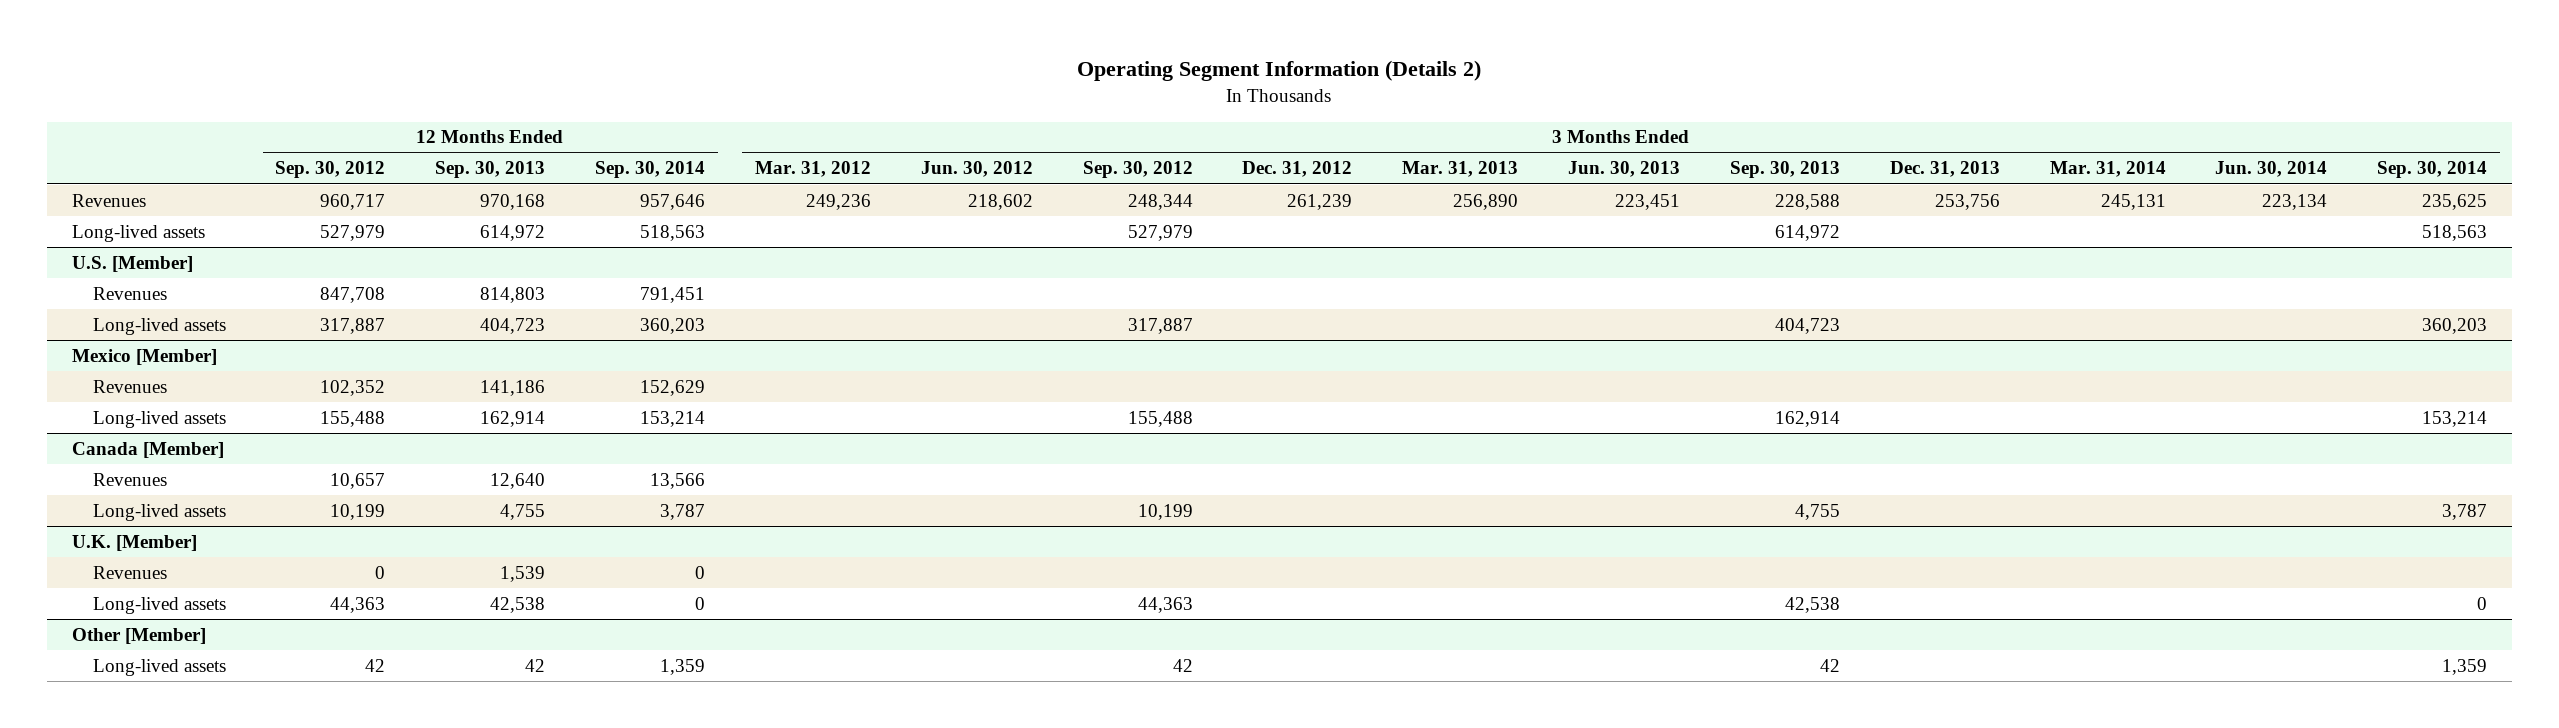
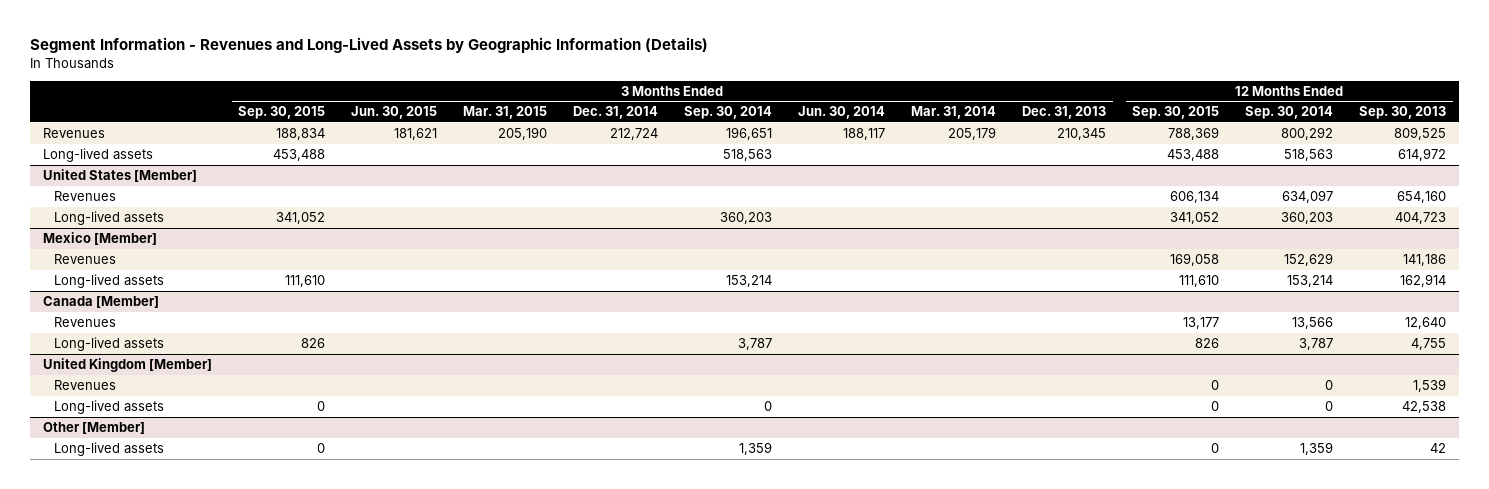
[1077,60,1482,82] Operating Segment Information (Details 2) -> [30,37,709,54] Segment Information - Revenues and Long-Lived Assets by Geographic Information (Details)
[275,161,386,179] Sep. 30, 2012 -> none
[754,161,871,178] Mar. 31, 2012 -> none
[920,161,1033,178] Jun. 30, 2012 -> none
[1082,161,1193,179] Sep. 30, 2012 -> none
[1242,161,1353,178] Dec. 31, 2012 -> none
[1402,161,1519,178] Mar. 31, 2013 -> none
[1568,161,1681,178] Jun. 30, 2013 -> none
[1729,161,1840,179] Sep. 30, 2013 -> none
none -> [238,106,326,120] Sep. 30, 2015
none -> [351,106,438,120] Jun. 30, 2015
none -> [463,106,548,120] Mar. 31, 2015
none -> [573,106,659,120] Dec. 31, 2014
none -> [1132,106,1220,120] Sep. 30, 2015
[480,193,546,210] 970,168 -> [1394,127,1447,141] 809,525
[640,193,706,210] 957,646 -> [1281,127,1334,141] 800,292
[1934,193,2000,210] 253,756 -> [1057,128,1107,141] 210,345
[2100,193,2166,210] 245,131 -> [948,127,997,141] 205,179
[2262,193,2328,210] 223,134 -> [843,128,886,141] 188,117
[2422,193,2488,210] 235,625 -> [726,127,773,141] 196,651
[71,255,193,272] U.S. [Member] -> [43,169,198,183] United States [Member]
[480,286,546,303] 814,803 -> [1397,191,1447,204] 654,160
[640,286,706,303] 791,451 -> [1282,190,1334,204] 634,097
[71,534,197,551] U.K. [Member] -> [43,358,213,373] United Kingdom [Member]

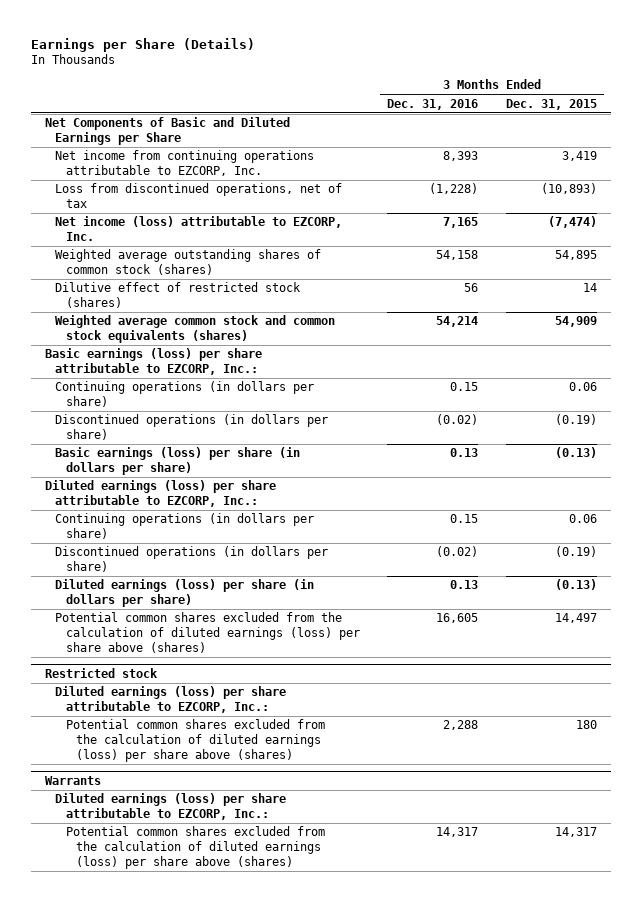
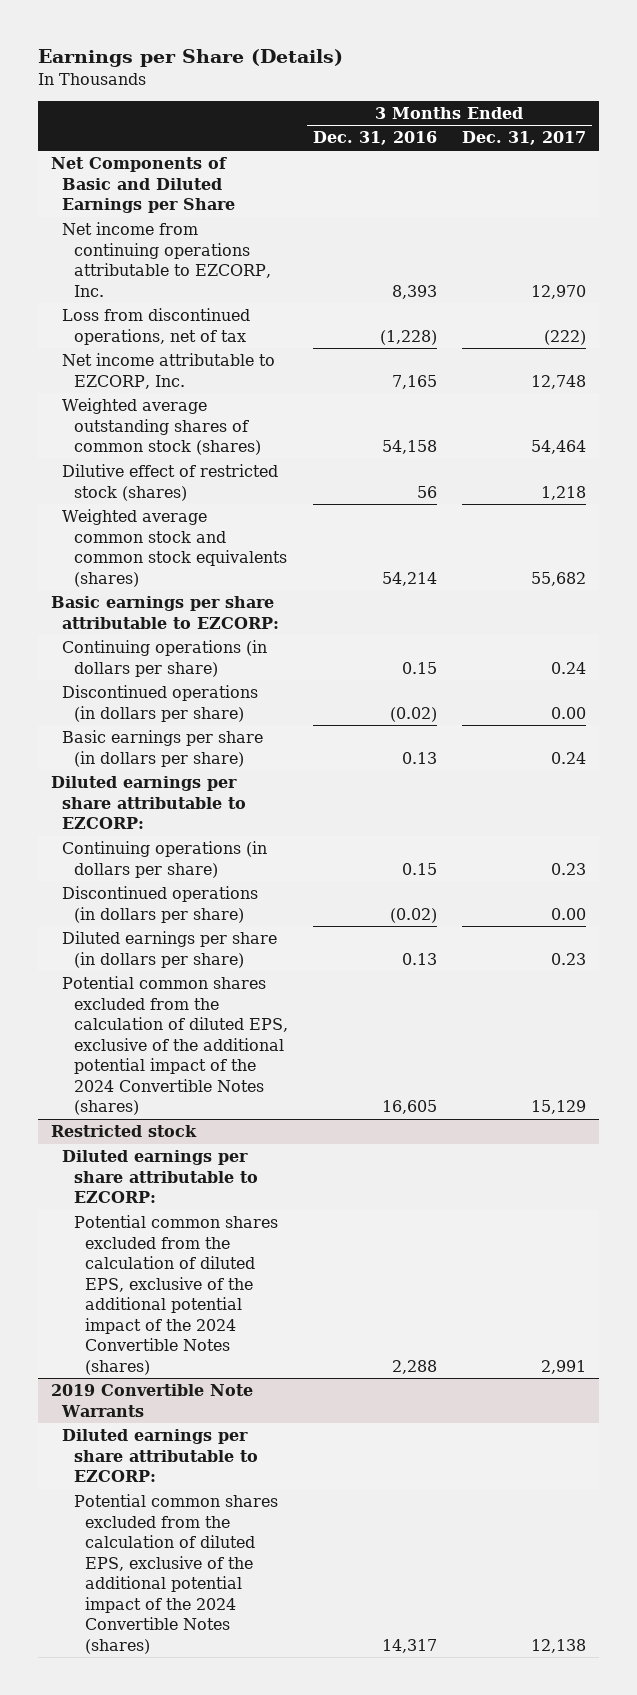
[505,98,597,110] Dec. 31, 2015 -> none
none -> [462,131,587,146] Dec. 31, 2017
[55,216,343,241] Net income (loss) attributable to EZCORP, Inc. -> [62,353,276,389] Net income attributable to EZCORP, Inc.
[45,348,263,375] Basic earnings (loss) per share attributable to EZCORP, Inc.: -> [51,596,280,629] Basic earnings per share attributable to EZCORP:
[55,447,301,475] Basic earnings (loss) per share (in dollars per share) -> [62,730,264,767] Basic earnings per share (in dollars per share)
[45,480,277,507] Diluted earnings (loss) per share attributable to EZCORP, Inc.: -> [51,776,247,830] Diluted earnings per share attributable to EZCORP:
[55,579,315,607] Diluted earnings (loss) per share (in dollars per share) -> [62,931,278,968] Diluted earnings per share (in dollars per share)
[55,612,360,653] Potential common shares excluded from the calculation of diluted earnings (loss) per share above (shares) -> [62,976,288,1116] Potential common shares excluded from the calculation of diluted EPS, exclusive of the additional potential impact of the 2024 Convertible Notes (shares)
[55,686,287,713] Diluted earnings (loss) per share attributable to EZCORP, Inc.: -> [62,1150,258,1204] Diluted earnings per share attributable to EZCORP:
[65,719,325,762] Potential common shares excluded from the calculation of diluted earnings (loss) per share above (shares) -> [73,1215,278,1375] Potential common shares excluded from the calculation of diluted EPS, exclusive of the additional potential impact of the 2024 Convertible Notes (shares)
[45,775,102,785] Warrants -> [51,1384,254,1417] 2019 Convertible Note Warrants
[55,793,287,820] Diluted earnings (loss) per share attributable to EZCORP, Inc.: -> [62,1429,258,1483] Diluted earnings per share attributable to EZCORP:
[65,826,325,869] Potential common shares excluded from the calculation of diluted earnings (loss) per share above (shares) -> [73,1494,278,1654] Potential common shares excluded from the calculation of diluted EPS, exclusive of the additional potential impact of the 2024 Convertible Notes (shares)

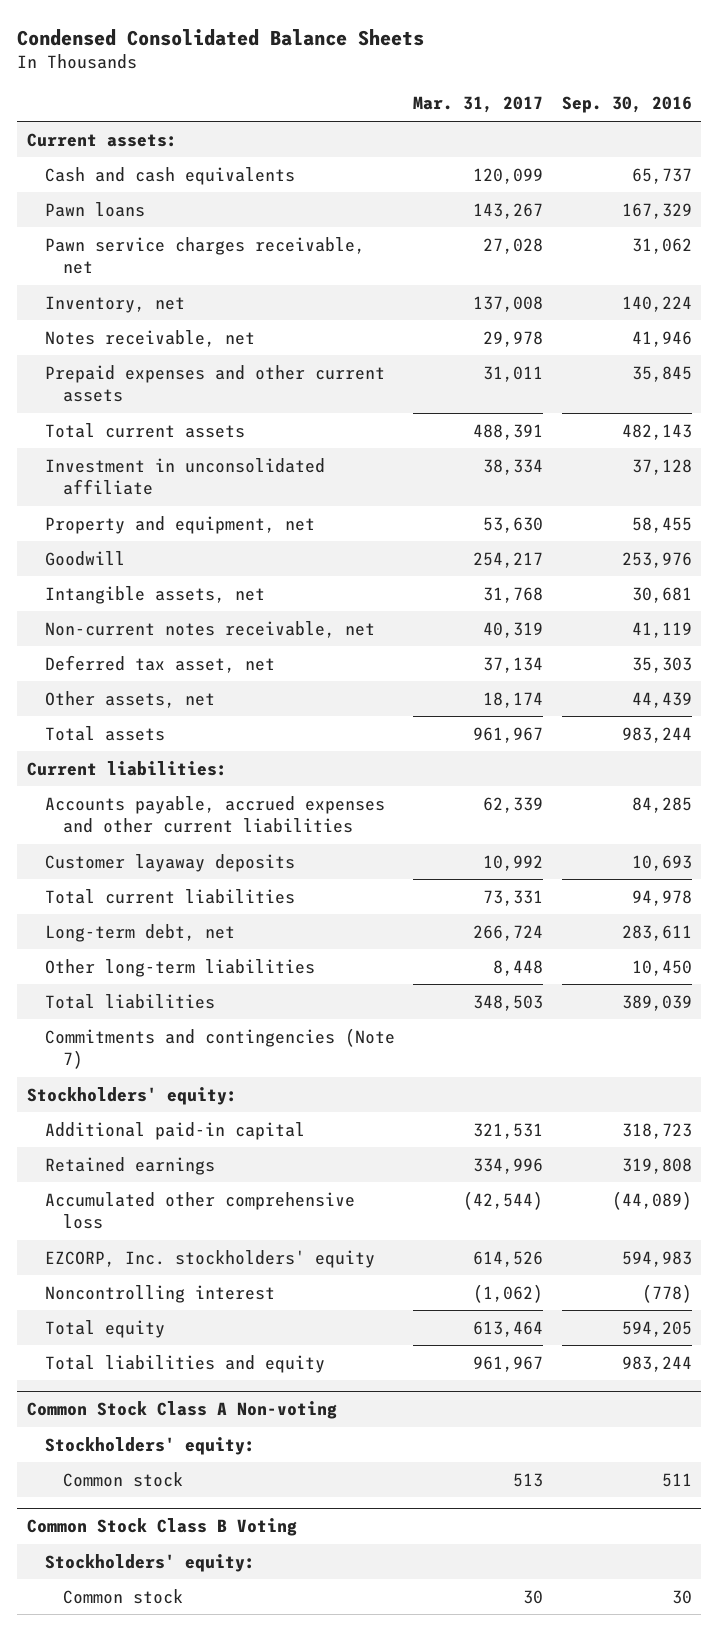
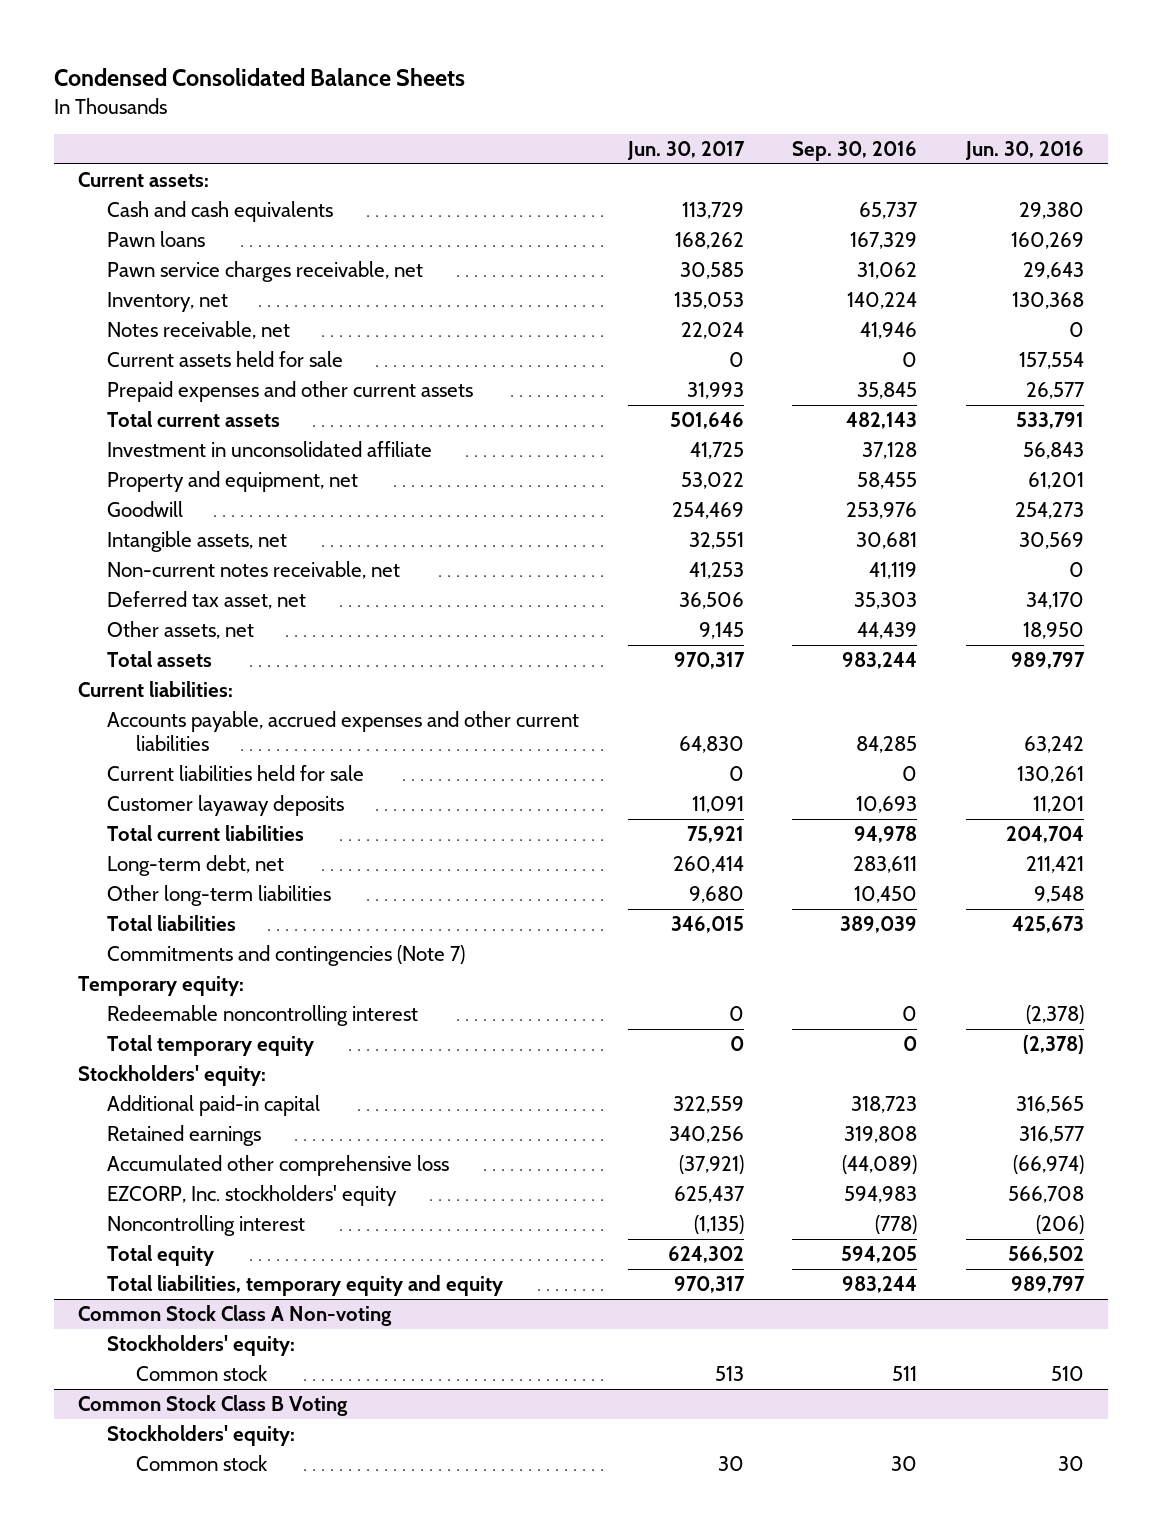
[413,96,544,114] Mar. 31, 2017 -> none
none -> [626,141,745,161] Jun. 30, 2017
none -> [965,141,1085,161] Jun. 30, 2016
none -> [107,351,344,368] Current assets held for sale
none -> [107,765,365,782] Current liabilities held for sale
none -> [78,976,245,997] Temporary equity:
none -> [107,1005,419,1027] Redeemable noncontrolling interest
none -> [107,1035,315,1057] Total temporary equity
[44,1354,325,1373] Total liabilities and equity -> [107,1275,504,1297] Total liabilities, temporary equity and equity

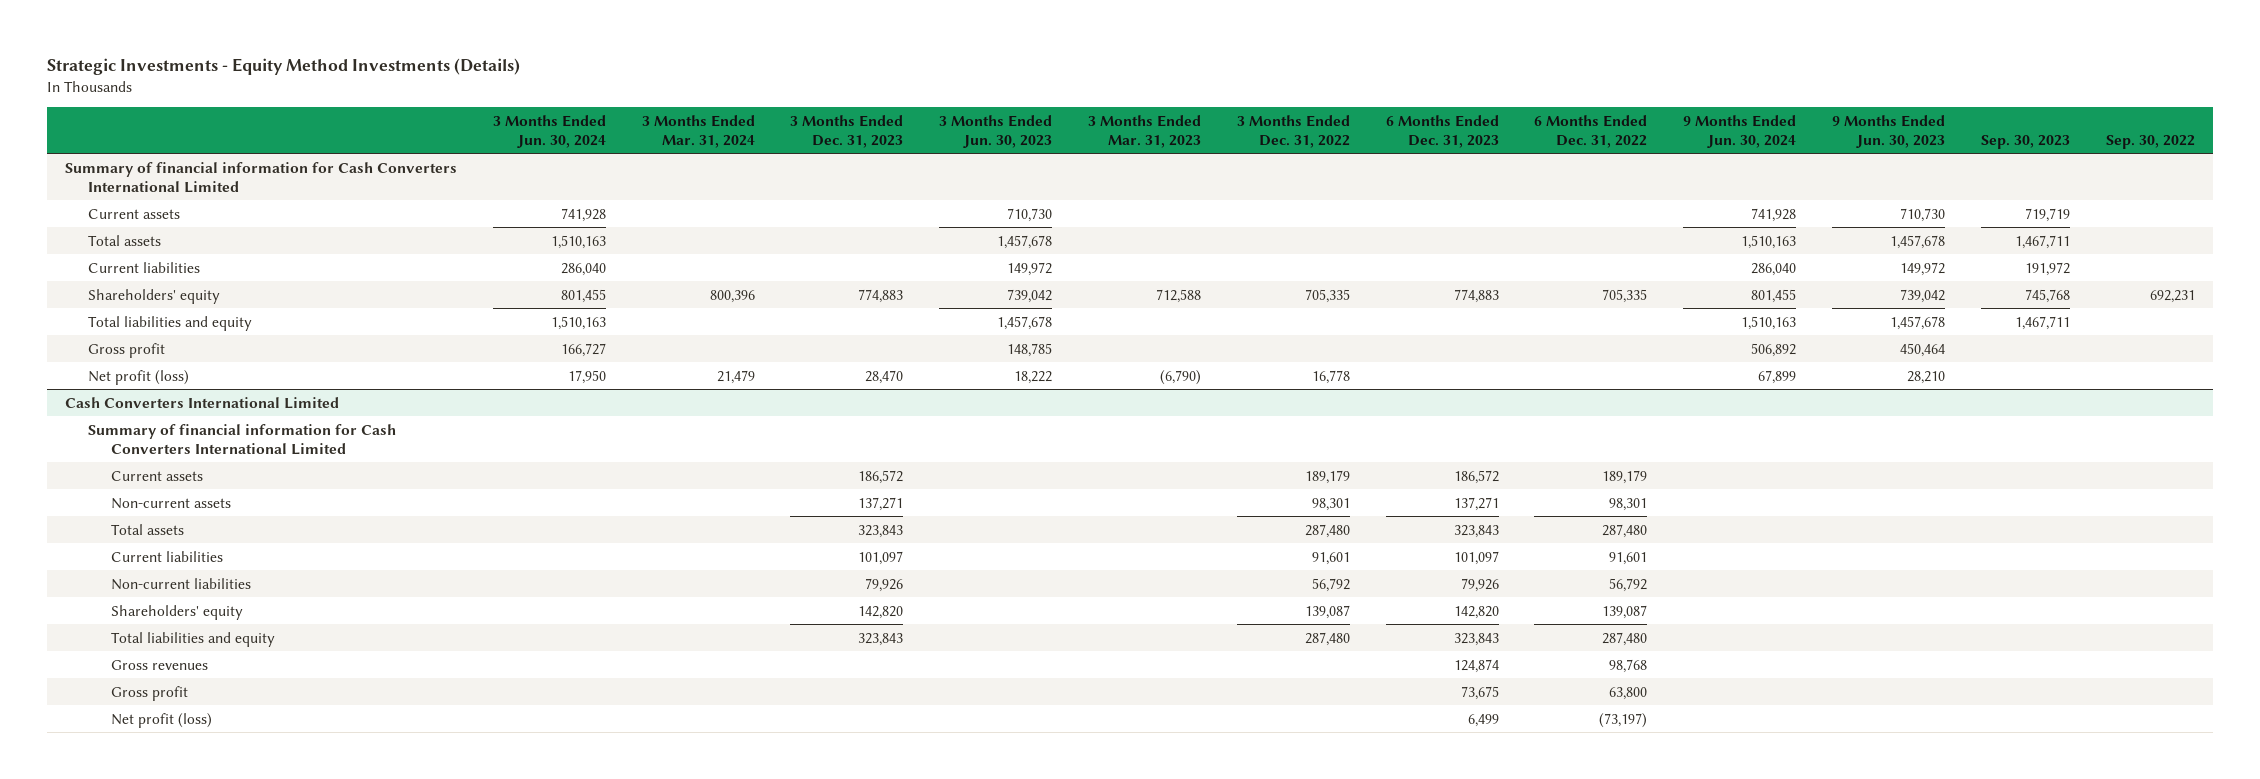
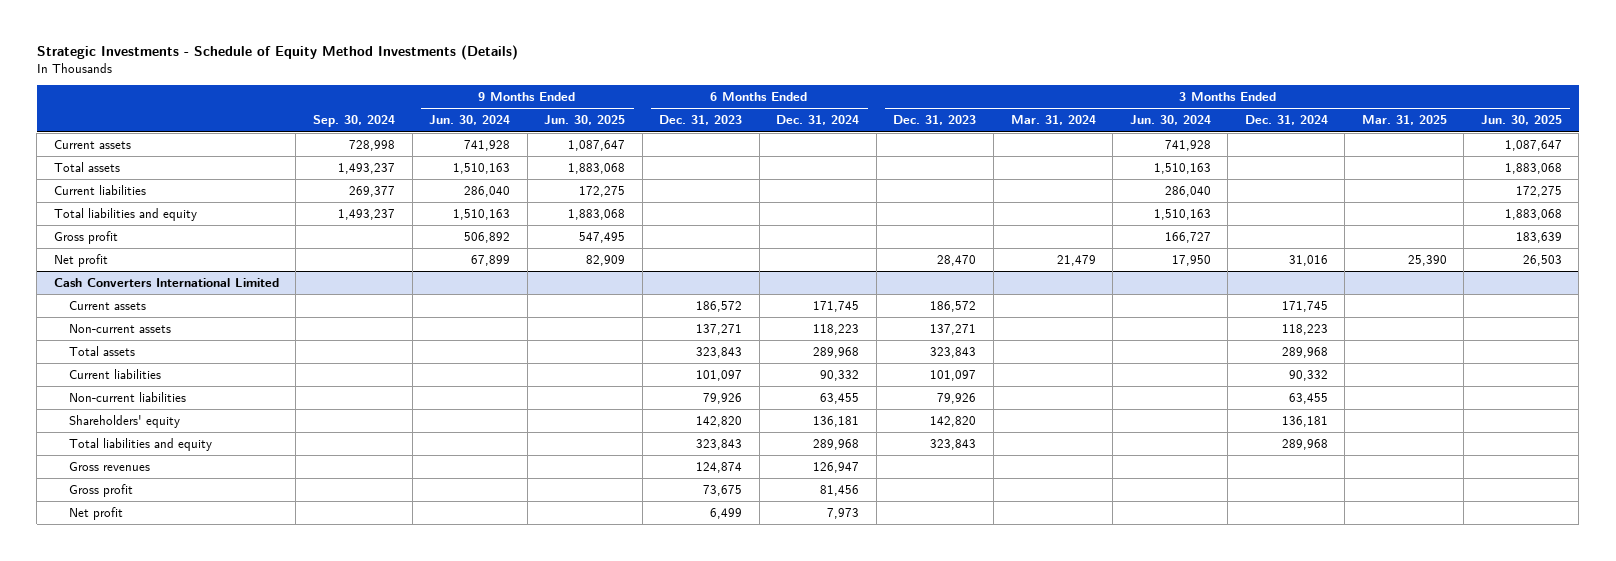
[47,58,521,76] Strategic Investments - Equity Method Investments (Details) -> [36,45,518,61] Strategic Investments - Schedule of Equity Method Investments (Details)
[939,114,1053,148] 3 Months Ended Jun. 30, 2023 -> none
[1088,114,1202,148] 3 Months Ended Mar. 31, 2023 -> none
[1236,114,1350,148] 3 Months Ended Dec. 31, 2022 -> none
[1534,114,1648,148] 6 Months Ended Dec. 31, 2022 -> none
[1832,114,1946,148] 9 Months Ended Jun. 30, 2023 -> none
[1980,134,2070,149] Sep. 30, 2023 -> none
[2105,134,2195,149] Sep. 30, 2022 -> none
none -> [313,115,396,128] Sep. 30, 2024
none -> [544,115,626,126] Jun. 30, 2025
none -> [776,115,860,126] Dec. 31, 2024
none -> [1244,115,1328,126] Dec. 31, 2024
none -> [1361,115,1447,126] Mar. 31, 2025
none -> [1480,115,1562,126] Jun. 30, 2025
[65,161,458,193] Summary of financial information for Cash Converters International Limited -> none
[87,288,220,304] Shareholders' equity -> none
[87,369,189,385] Net profit (loss) -> [53,253,108,267] Net profit
[87,423,396,455] Summary of financial information for Cash Converters International Limited -> none
[110,712,212,728] Net profit (loss) -> [68,506,123,520] Net profit

